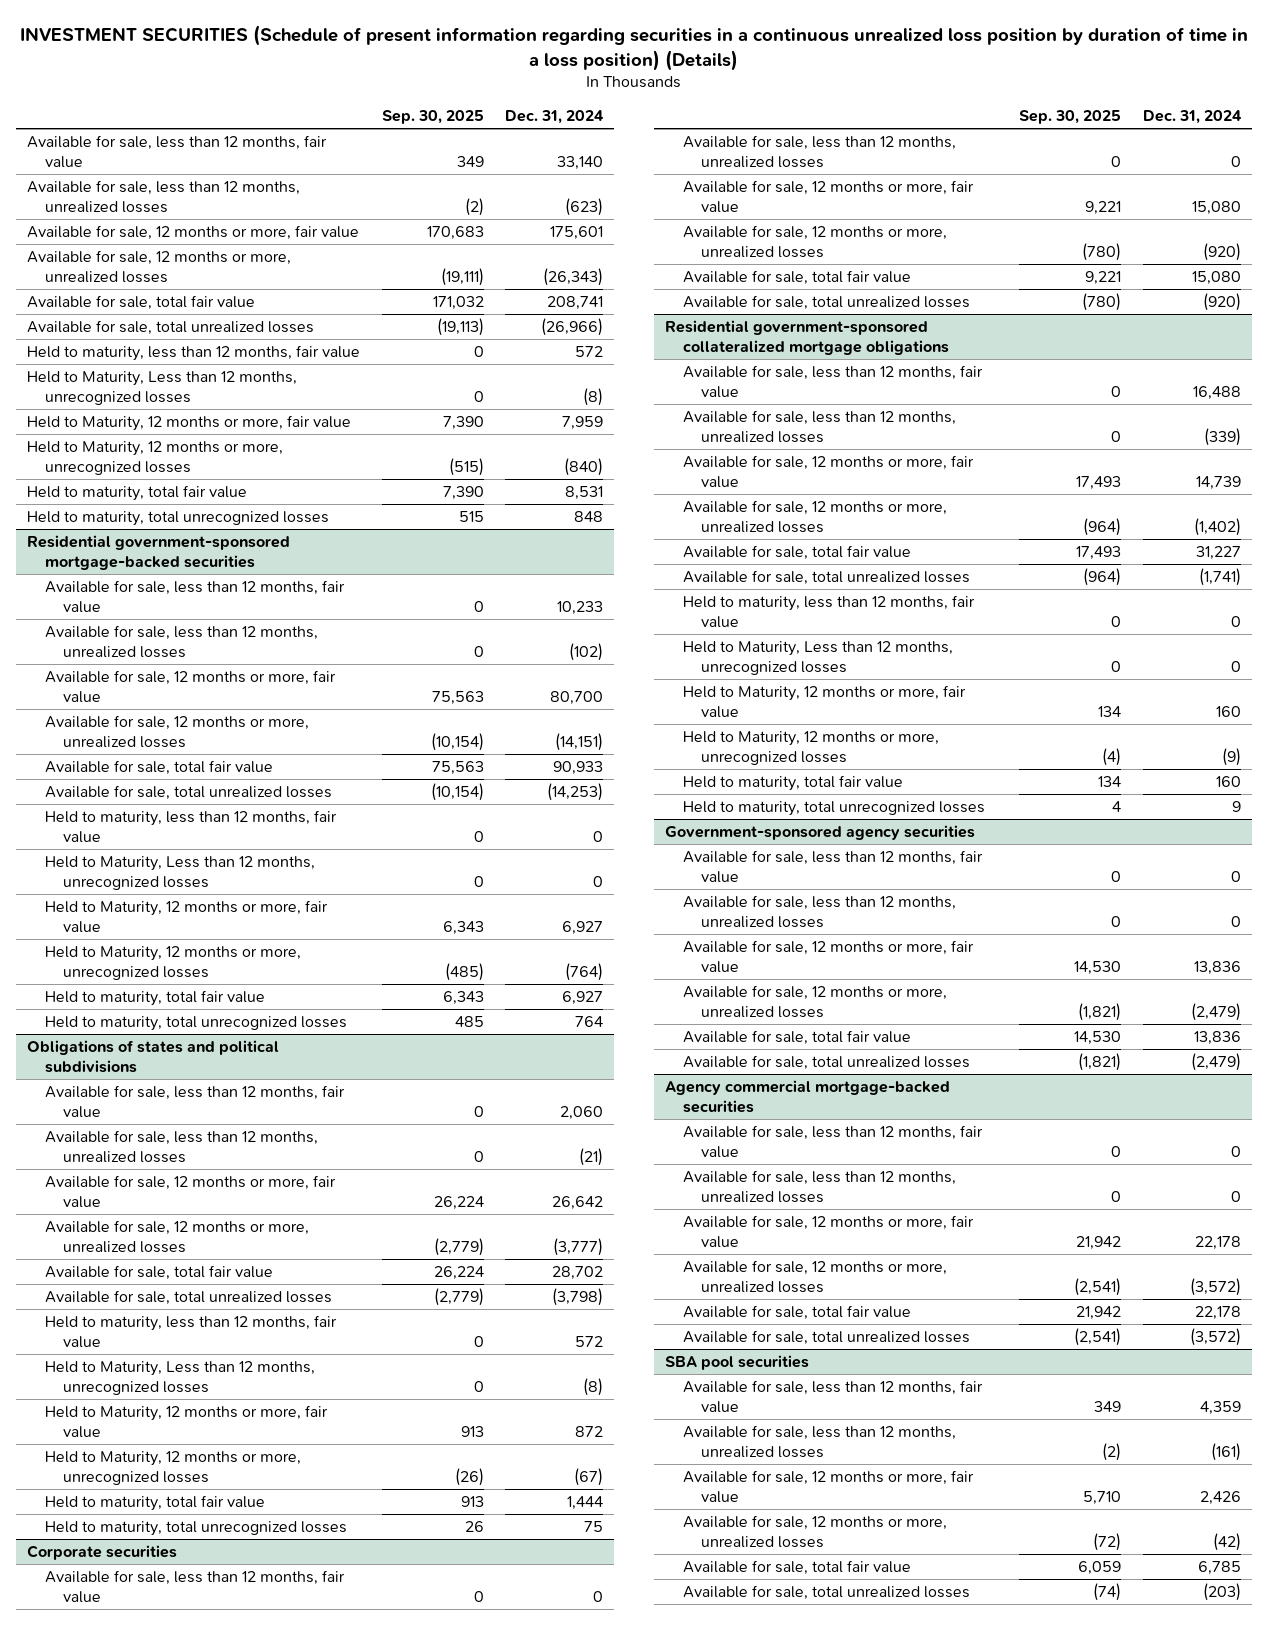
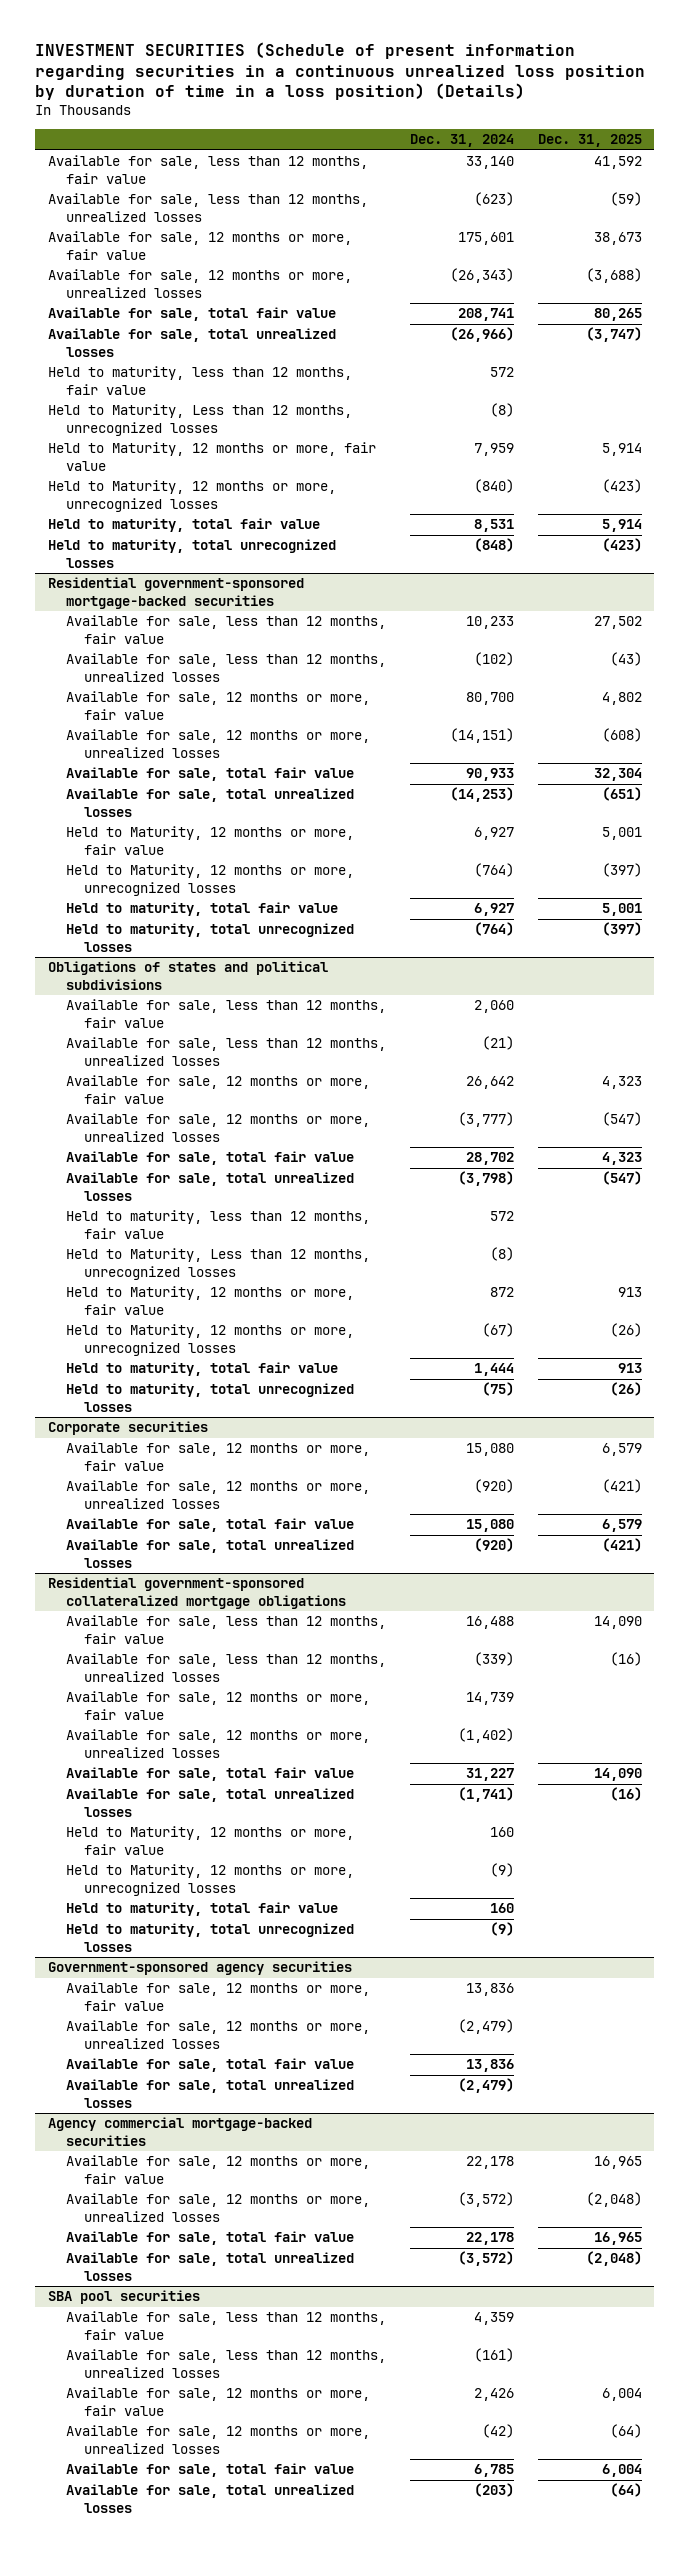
[381,110,484,125] Sep. 30, 2025 -> none
none -> [538,134,643,148] Dec. 31, 2025
[574,510,604,522] 848 -> [474,538,515,553] (848)
[45,809,338,844] Held to maturity, less than 12 months, fair value -> none
[45,855,316,891] Held to Maturity, Less than 12 months, unrecognized losses -> none
[575,1015,604,1027] 764 -> [474,922,515,937] (764)
[584,1520,604,1532] 75 -> [482,1382,515,1397] (75)
[45,1569,346,1604] Available for sale, less than 12 months, fair value -> none
[682,134,956,169] Available for sale, less than 12 months, unrealized losses -> none
[682,594,975,629] Held to maturity, less than 12 months, fair value -> none
[682,640,953,676] Held to Maturity, Less than 12 months, unrecognized losses -> none
[1231,800,1241,812] 9 -> [490,1922,515,1937] (9)
[682,849,983,884] Available for sale, less than 12 months, fair value -> none
[682,894,956,929] Available for sale, less than 12 months, unrealized losses -> none
[682,1124,983,1159] Available for sale, less than 12 months, fair value -> none
[682,1169,956,1204] Available for sale, less than 12 months, unrealized losses -> none

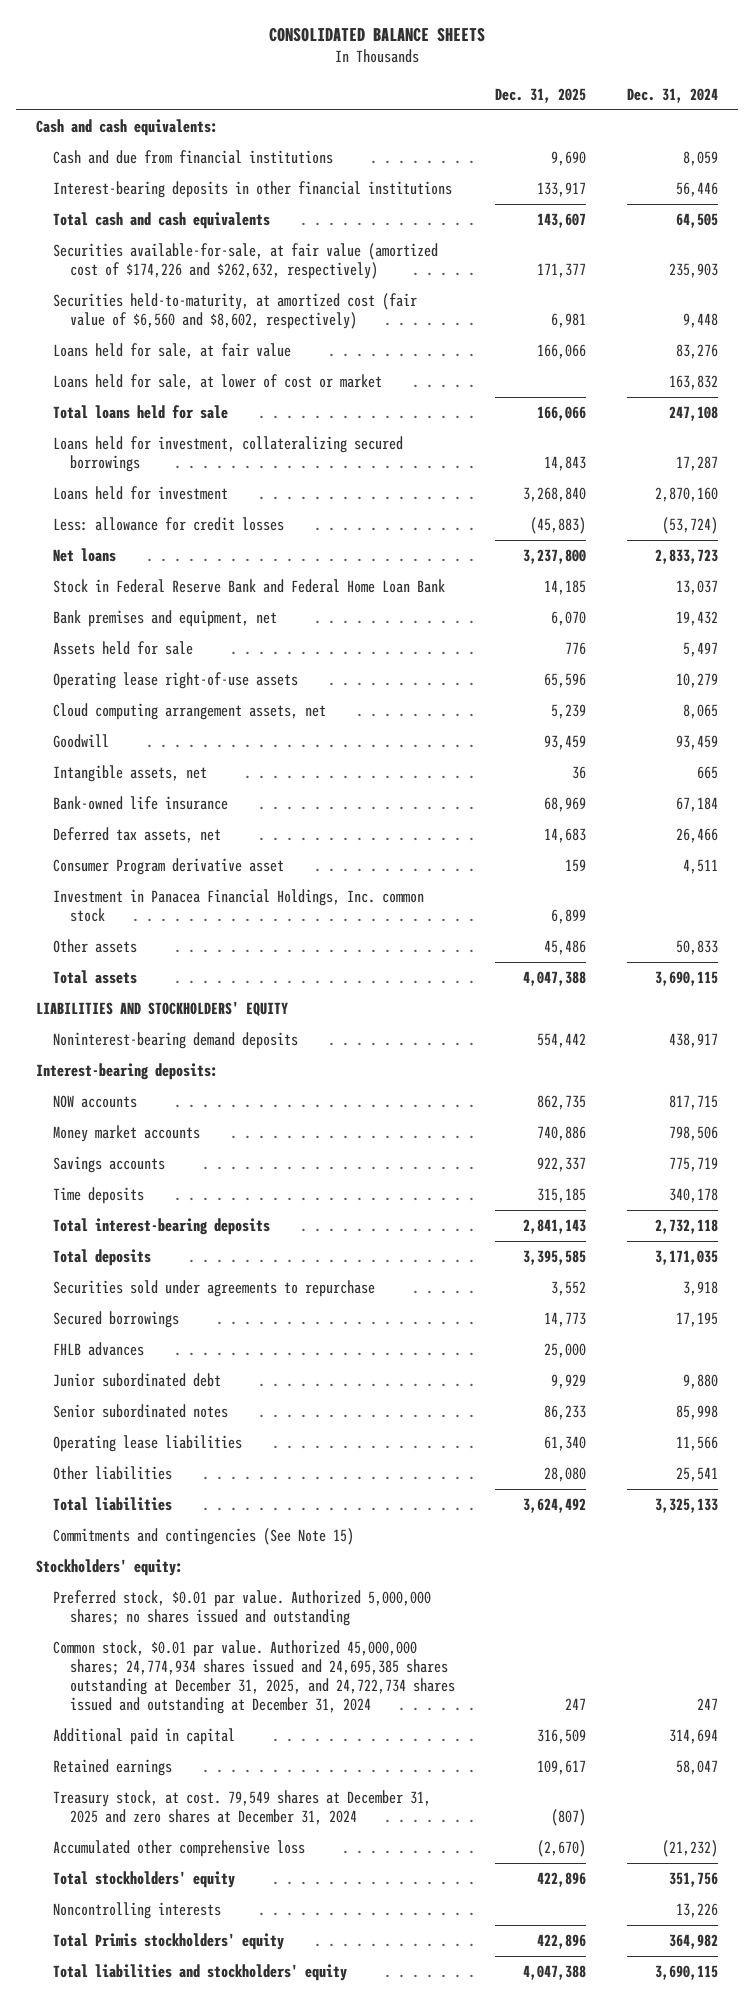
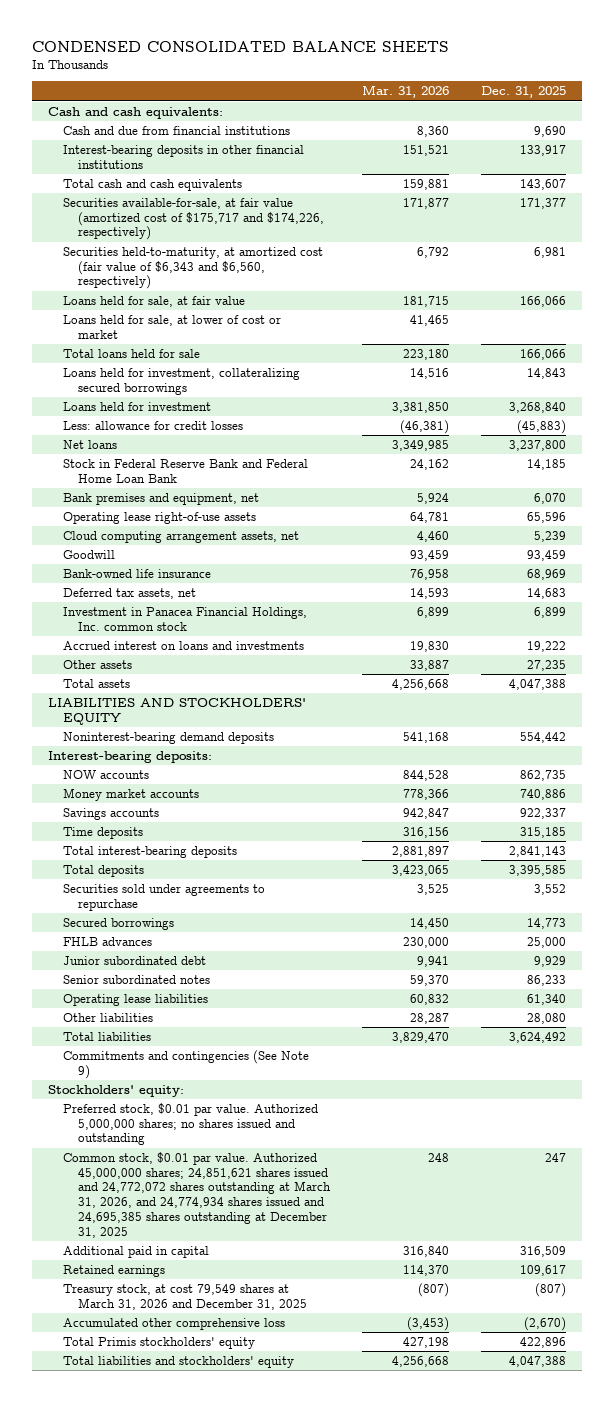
[268,26,485,42] CONSOLIDATED BALANCE SHEETS -> [31,40,449,52] CONDENSED CONSOLIDATED BALANCE SHEETS
[626,87,718,103] Dec. 31, 2024 -> none
none -> [362,85,450,99] Mar. 31, 2026
[52,243,438,280] Securities available-for-sale, at fair value (amortized cost of $174,226 and $262,632, respectively) -> [63,198,325,241] Securities available-for-sale, at fair value (amortized cost of $175,717 and $174,226, respectively)
[52,293,417,330] Securities held-to-maturity, at amortized cost (fair value of $6,560 and $8,602, respectively) -> [63,247,324,290] Securities held-to-maturity, at amortized cost (fair value of $6,343 and $6,560, respectively)
[52,641,193,656] Assets held for sale -> none
[52,765,207,783] Intangible assets, net -> none
[52,858,284,876] Consumer Program derivative asset -> none
none -> [63,641,305,651] Accrued interest on loans and investments
[544,940,587,956] 45,486 -> [527,660,567,672] 27,235
[52,1528,354,1546] Commitments and contingencies (See Note 15) -> [63,1050,310,1079] Commitments and contingencies (See Note 9)
[52,1640,456,1715] Common stock, $0.01 par value. Authorized 45,000,000 shares; 24,774,934 shares issued and 24,695,385 shares outstanding at December 31, 2025, and 24,722,734 shares issued and outstanding at December 31, 2024 -> [63,1152,332,1238] Common stock, $0.01 par value. Authorized 45,000,000 shares; 24,851,621 shares issued and 24,772,072 shares outstanding at March 31, 2026, and 24,774,934 shares issued and 24,695,385 shares outstanding at December 31, 2025
[52,1790,431,1826] Treasury stock, at cost. 79,549 shares at December 31, 2025 and zero shares at December 31, 2024 -> [63,1284,308,1310] Treasury stock, at cost 79,549 shares at March 31, 2026 and December 31, 2025
[52,1871,235,1889] Total stockholders' equity -> none
[52,1902,221,1920] Noncontrolling interests -> none

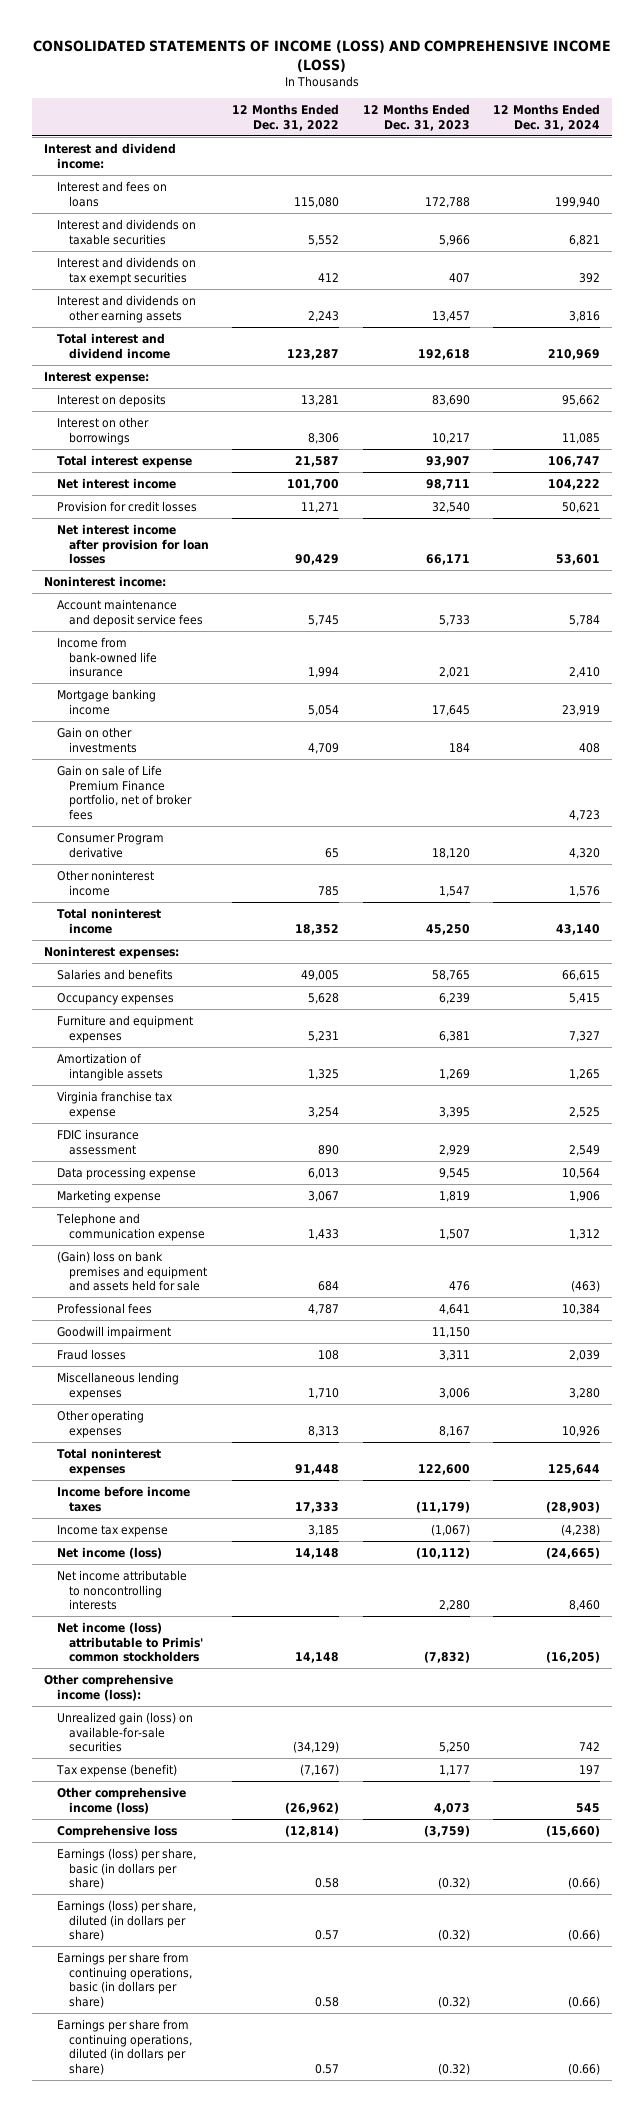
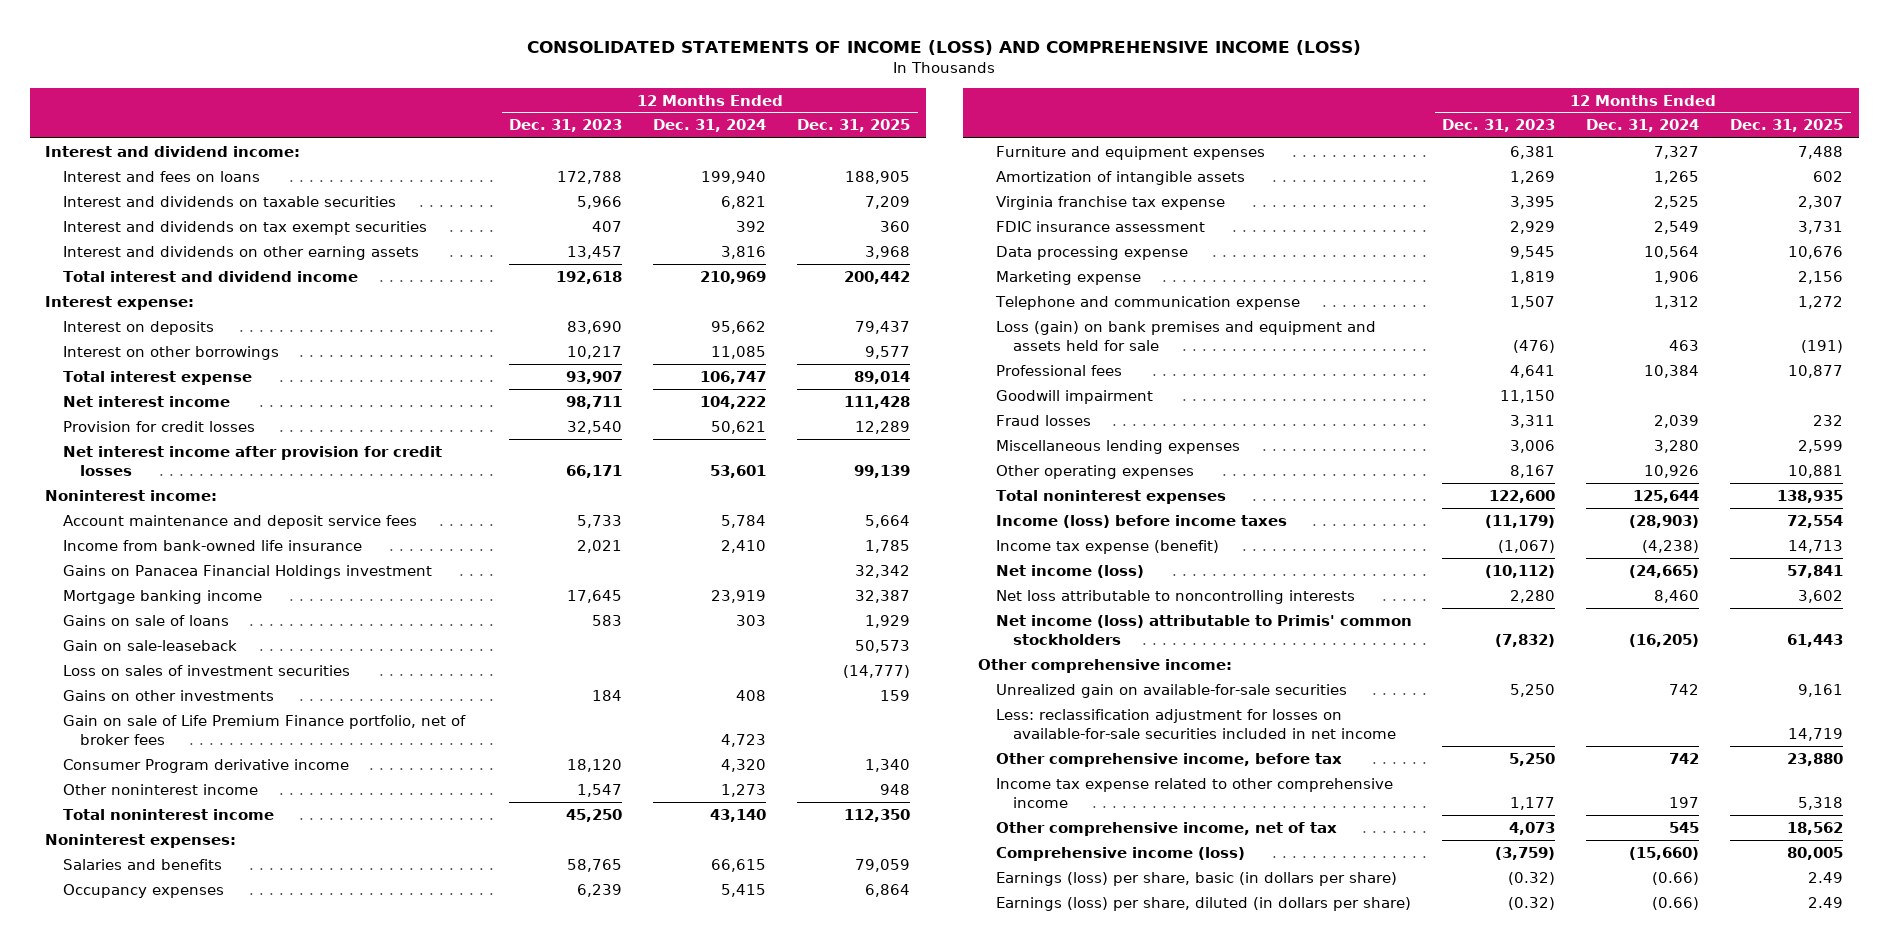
[232,103,340,131] 12 Months Ended Dec. 31, 2022 -> none
none -> [797,119,911,133] Dec. 31, 2025
[56,523,209,565] Net interest income after provision for loan losses -> [62,445,442,477] Net interest income after provision for credit losses
none -> [62,564,432,579] Gains on Panacea Financial Holdings investment
none -> [62,614,229,626] Gains on sale of loans
none -> [62,639,237,651] Gain on sale-leaseback
none -> [62,664,350,676] Loss on sales of investment securities
[56,726,137,753] Gain on other investments -> [62,689,274,701] Gains on other investments
[56,832,164,858] Consumer Program derivative -> [62,758,349,773] Consumer Program derivative income
[568,885,600,897] 1,576 -> [721,783,767,797] 1,273
[56,1250,207,1292] (Gain) loss on bank premises and equipment and assets held for sale -> [995,320,1376,352] Loss (gain) on bank premises and equipment and assets held for sale
[448,1281,470,1292] 476 -> [1513,340,1556,354] (476)
[570,1280,600,1293] (463) -> [1669,340,1700,352] 463
[56,1485,190,1512] Income before income taxes -> [995,514,1287,528] Income (loss) before income taxes
[56,1524,168,1537] Income tax expense -> [995,539,1219,554] Income tax expense (benefit)
[56,1569,187,1611] Net income attributable to noncontrolling interests -> [995,589,1355,604] Net loss attributable to noncontrolling interests
[44,1673,174,1701] Other comprehensive income (loss): -> [978,658,1233,673] Other comprehensive income:
none -> [995,683,1347,698] Unrealized gain on available-for-sale securities
none -> [995,708,1396,740] Less: reclassification adjustment for losses on available-for-sale securities included in net income
[56,1711,193,1753] Unrealized gain (loss) on available-for-sale securities -> [995,752,1342,767] Other comprehensive income, before tax
[55,1763,177,1777] Tax expense (benefit) -> [995,777,1393,809] Income tax expense related to other comprehensive income
[56,1786,186,1814] Other comprehensive income (loss) -> [995,821,1337,836] Other comprehensive income, net of tax
[56,1824,177,1838] Comprehensive loss -> [995,846,1245,861] Comprehensive income (loss)
[56,1951,192,2009] Earnings per share from continuing operations, basic (in dollars per share) -> none
[56,2018,192,2076] Earnings per share from continuing operations, diluted (in dollars per share) -> none

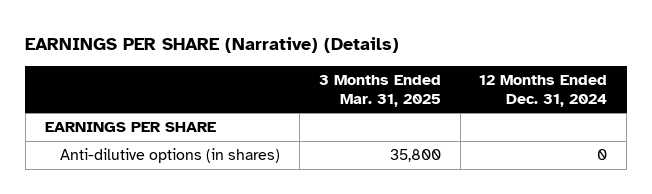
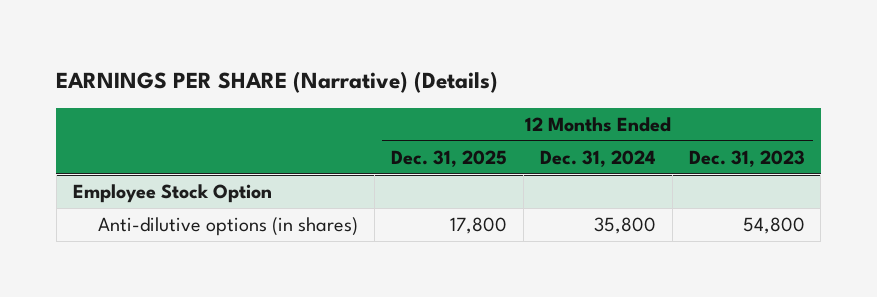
[318,75,441,108] 3 Months Ended Mar. 31, 2025 -> none
none -> [390,149,507,167] Dec. 31, 2025
none -> [688,149,805,167] Dec. 31, 2023
[44,122,216,133] EARNINGS PER SHARE -> none
none -> [72,184,272,204] Employee Stock Option
[597,149,608,161] 0 -> [593,217,656,235] 35,800

